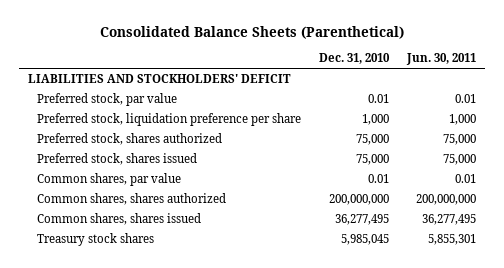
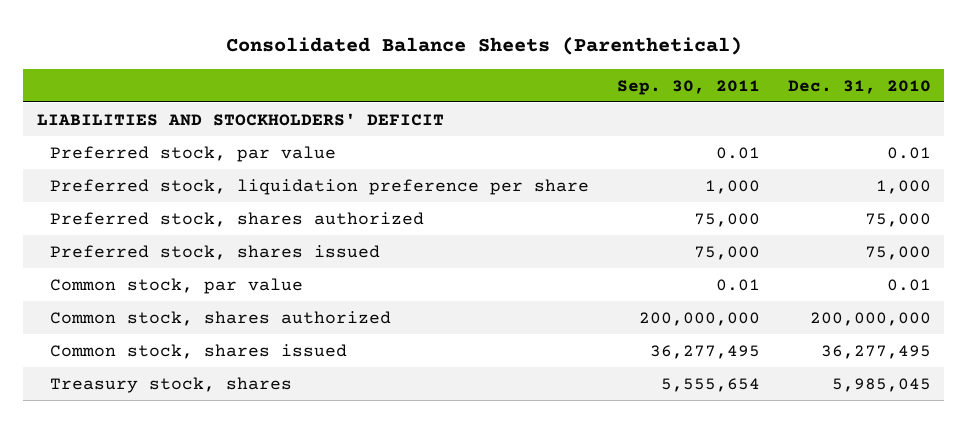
[405,53,476,66] Jun. 30, 2011 -> none
none -> [616,79,760,95] Sep. 30, 2011
[36,172,181,186] Common shares, par value -> [49,277,303,294] Common stock, par value
[36,192,226,205] Common shares, shares authorized -> [49,310,391,326] Common stock, shares authorized
[36,212,201,225] Common shares, shares issued -> [49,343,347,359] Common stock, shares issued
[36,232,154,246] Treasury stock shares -> [49,376,292,393] Treasury stock, shares

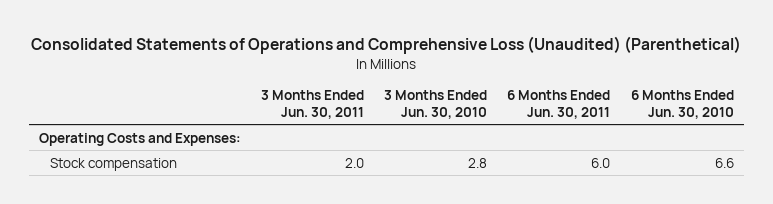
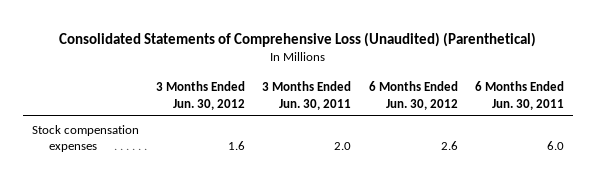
[31,36,742,55] Consolidated Statements of Operations and Comprehensive Loss (Unaudited) (Parenthetical) -> [58,31,536,47] Consolidated Statements of Comprehensive Loss (Unaudited) (Parenthetical)
[384,89,488,119] 3 Months Ended Jun. 30, 2010 -> none
[630,89,734,119] 6 Months Ended Jun. 30, 2010 -> none
none -> [156,81,246,110] 3 Months Ended Jun. 30, 2012
none -> [368,81,458,110] 6 Months Ended Jun. 30, 2012
[39,132,242,146] Operating Costs and Expenses: -> none
[50,157,178,171] Stock compensation -> [31,124,139,153] Stock compensation expenses

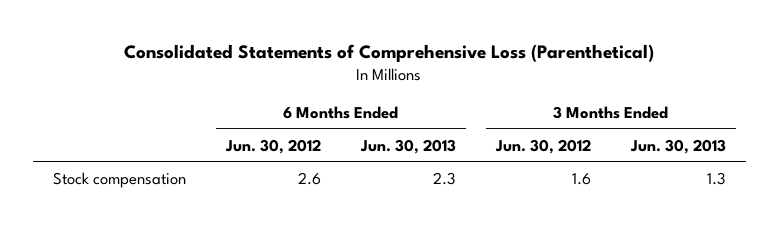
[58,31,536,47] Consolidated Statements of Comprehensive Loss (Unaudited) (Parenthetical) -> [124,43,655,62] Consolidated Statements of Comprehensive Loss (Parenthetical)
[262,81,352,110] 3 Months Ended Jun. 30, 2011 -> none
[475,81,565,110] 6 Months Ended Jun. 30, 2011 -> none
none -> [359,138,456,154] Jun. 30, 2013
none -> [629,138,726,154] Jun. 30, 2013
[31,124,139,153] Stock compensation expenses -> [52,171,186,188] Stock compensation

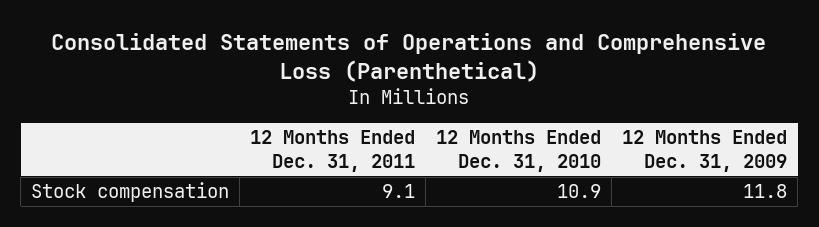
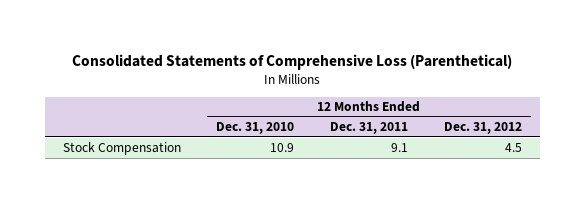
[51,32,767,82] Consolidated Statements of Operations and Comprehensive Loss (Parenthetical) -> [72,53,513,70] Consolidated Statements of Comprehensive Loss (Parenthetical)
[622,130,788,173] 12 Months Ended Dec. 31, 2009 -> none
none -> [443,122,522,135] Dec. 31, 2012
[31,182,230,203] Stock compensation -> [62,142,181,156] Stock Compensation

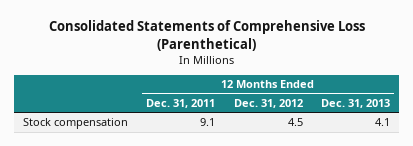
[216,122,295,135] Dec. 31, 2010 -> none
none -> [320,98,390,108] Dec. 31, 2013
[62,142,181,156] Stock Compensation -> [23,118,129,130] Stock compensation

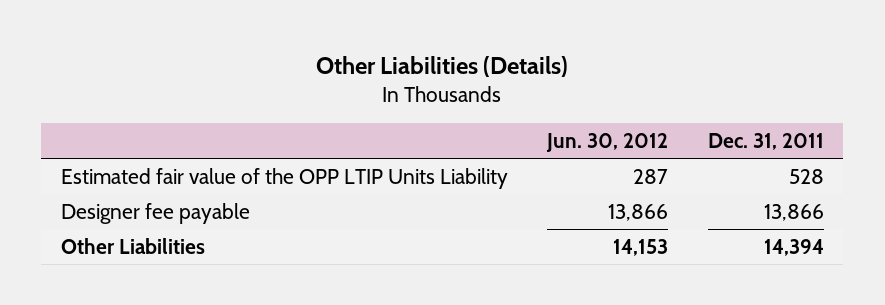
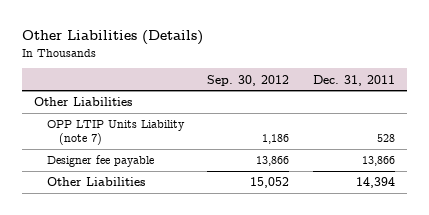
[546,133,669,153] Jun. 30, 2012 -> none
none -> [207,74,290,86] Sep. 30, 2012
none -> [33,97,132,107] Other Liabilities
[61,167,509,189] Estimated fair value of the OPP LTIP Units Liability -> [46,120,185,146] OPP LTIP Units Liability (note 7)

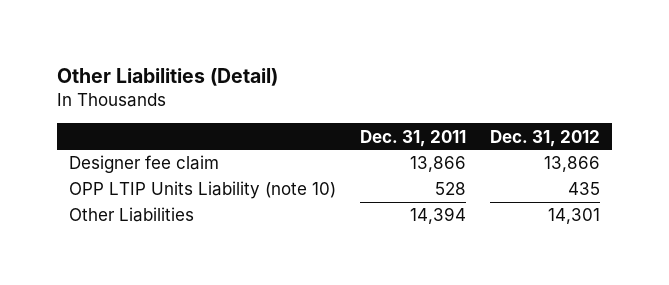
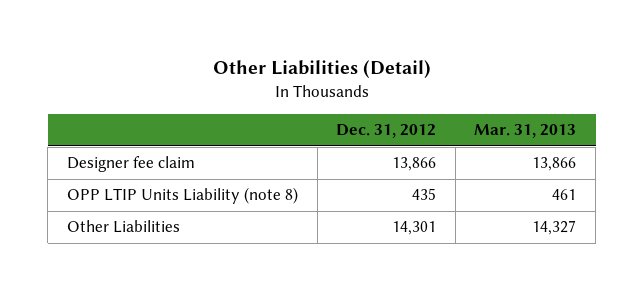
[359,129,466,147] Dec. 31, 2011 -> none
none -> [474,124,577,139] Mar. 31, 2013
[68,181,336,200] OPP LTIP Units Liability (note 10) -> [67,187,299,205] OPP LTIP Units Liability (note 8)

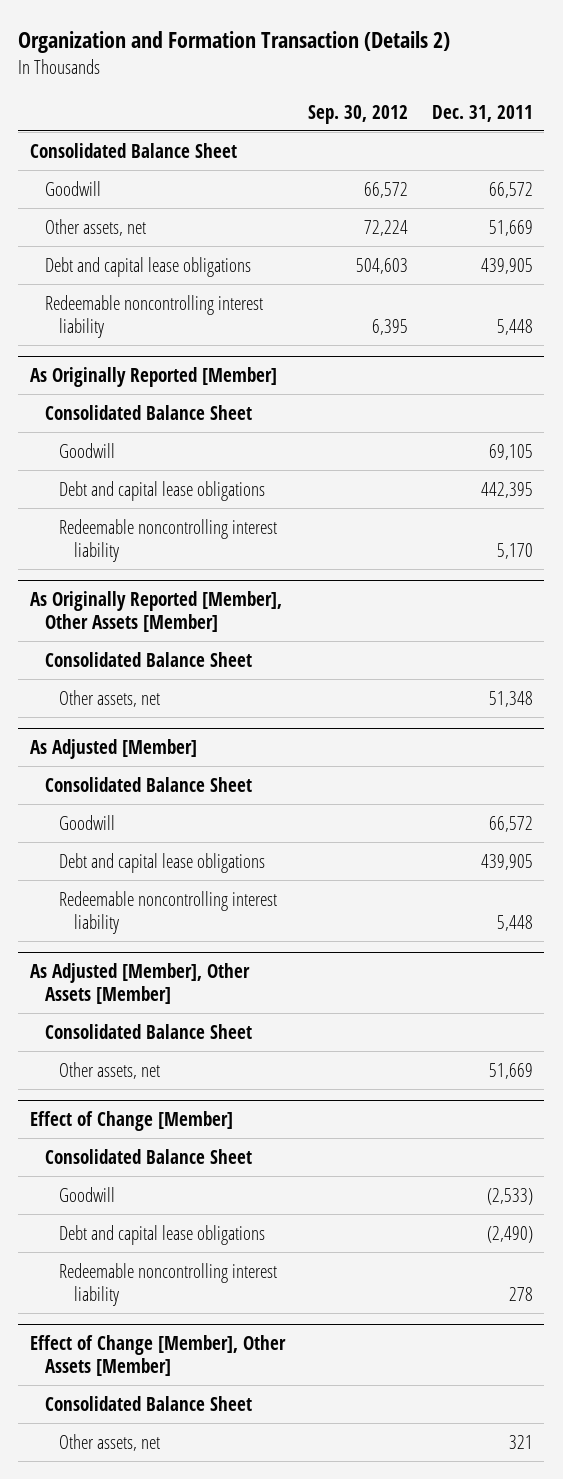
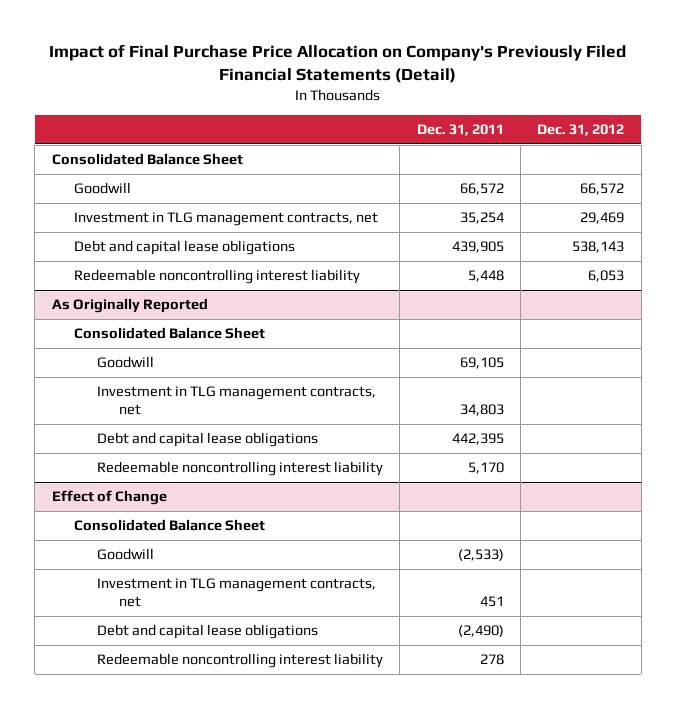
[18,31,451,54] Organization and Formation Transaction (Details 2) -> [49,44,627,84] Impact of Final Purchase Price Allocation on Company's Previously Filed Financial Statements (Detail)
[308,104,409,124] Sep. 30, 2012 -> none
none -> [537,123,625,136] Dec. 31, 2012
[44,218,146,236] Other assets, net -> none
none -> [74,212,379,227] Investment in TLG management contracts, net
[30,367,278,388] As Originally Reported [Member] -> [51,298,208,314] As Originally Reported
none -> [96,386,376,416] Investment in TLG management contracts, net
[30,591,283,633] As Originally Reported [Member], Other Assets [Member] -> none
[44,651,252,667] Consolidated Balance Sheet -> none
[59,689,161,707] Other assets, net -> none
[30,739,198,760] As Adjusted [Member] -> none
[44,776,252,792] Consolidated Balance Sheet -> none
[59,814,116,830] Goodwill -> none
[59,852,266,873] Debt and capital lease obligations -> none
[59,890,278,934] Redeemable noncontrolling interest liability -> none
[30,963,251,1005] As Adjusted [Member], Other Assets [Member] -> none
[44,1023,252,1039] Consolidated Balance Sheet -> none
[59,1061,161,1079] Other assets, net -> none
[30,1111,234,1132] Effect of Change [Member] -> [51,490,167,506] Effect of Change
none -> [96,578,376,608] Investment in TLG management contracts, net
[30,1335,287,1377] Effect of Change [Member], Other Assets [Member] -> none
[44,1395,252,1411] Consolidated Balance Sheet -> none
[59,1433,161,1451] Other assets, net -> none

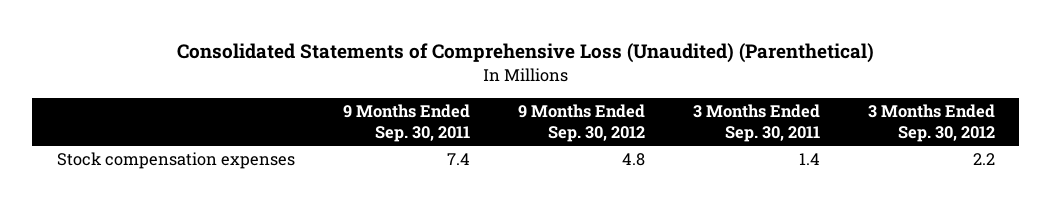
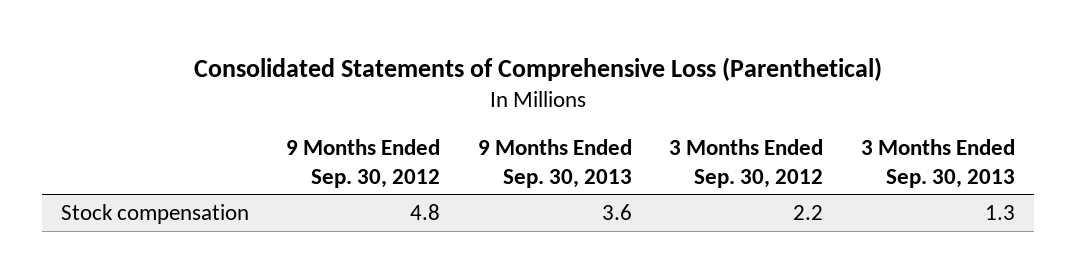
[176,43,874,64] Consolidated Statements of Comprehensive Loss (Unaudited) (Parenthetical) -> [193,56,882,81] Consolidated Statements of Comprehensive Loss (Parenthetical)
[342,104,470,142] 9 Months Ended Sep. 30, 2011 -> none
[693,104,821,142] 3 Months Ended Sep. 30, 2011 -> none
none -> [477,138,632,188] 9 Months Ended Sep. 30, 2013
none -> [860,138,1015,188] 3 Months Ended Sep. 30, 2013
[56,152,295,170] Stock compensation expenses -> [60,204,249,225] Stock compensation

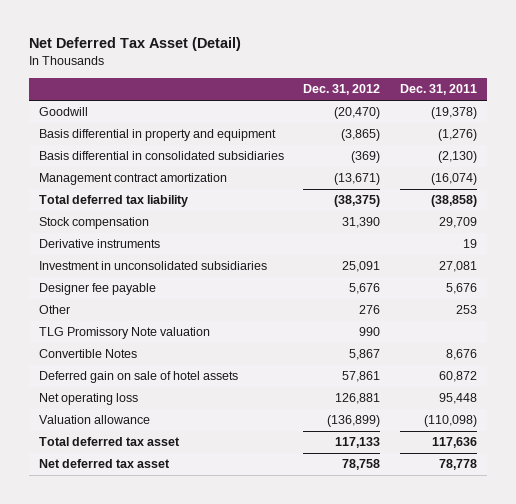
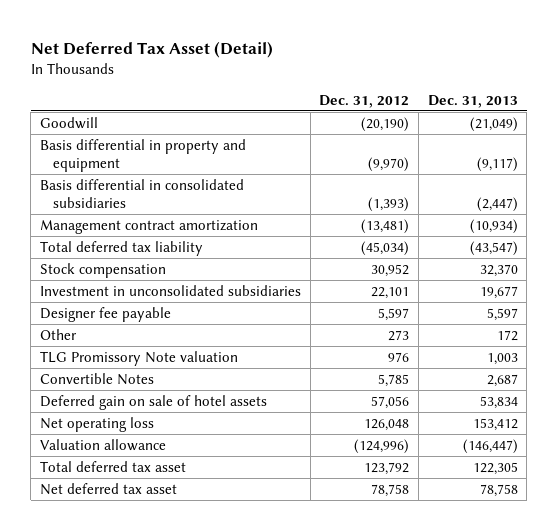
[399,84,477,96] Dec. 31, 2011 -> none
none -> [427,94,518,108] Dec. 31, 2013
[38,239,160,249] Derivative instruments -> none
[334,107,381,120] (20,470) -> [361,116,410,132] (20,190)
[341,129,381,142] (3,865) -> [368,156,410,172] (9,970)
[351,151,381,164] (369) -> [368,196,410,212] (1,393)
[334,173,381,186] (13,671) -> [361,218,410,234] (13,481)
[334,195,381,208] (38,375) -> [361,240,410,256] (45,034)
[342,217,381,229] 31,390 -> [371,263,410,277] 30,952
[342,261,381,273] 25,091 -> [371,286,410,299] 22,101
[349,283,381,295] 5,676 -> [378,307,410,321] 5,597
[359,305,381,315] 276 -> [388,329,410,341] 273
[359,327,381,337] 990 -> [388,351,410,362] 976
[349,349,381,361] 5,867 -> [378,373,410,387] 5,785
[342,371,381,383] 57,861 -> [371,395,410,409] 57,056
[335,393,381,405] 126,881 -> [364,418,410,431] 126,048
[327,415,381,428] (136,899) -> [354,438,410,454] (124,996)
[335,437,381,449] 117,133 -> [364,461,410,475] 123,792

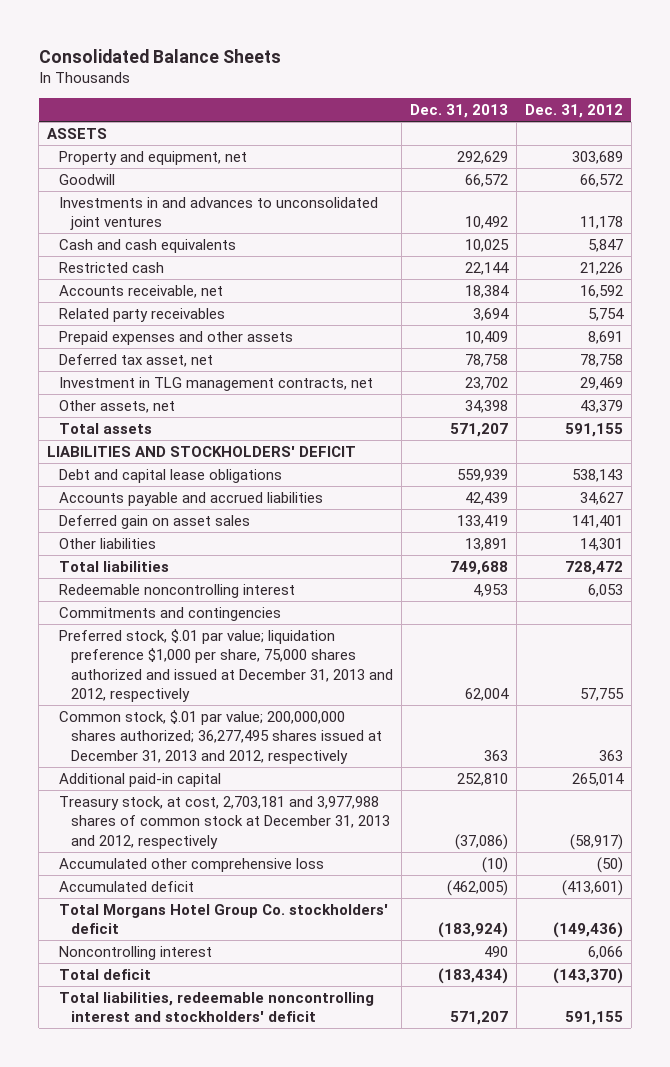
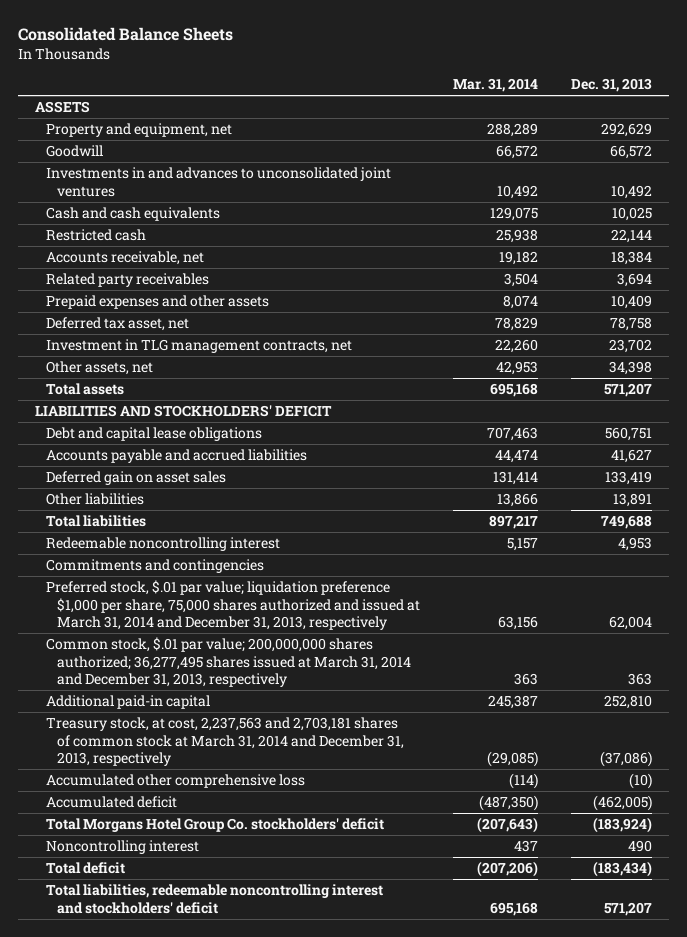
[524,104,623,119] Dec. 31, 2012 -> none
none -> [453,78,539,93] Mar. 31, 2014
[456,468,508,482] 559,939 -> [605,427,653,442] 560,751
[464,491,508,505] 42,439 -> [611,449,653,464] 41,627
[59,628,393,702] Preferred stock, $.01 par value; liquidation preference $1,000 per share, 75,000 shares authorized and issued at December 31, 2013 and 2012, respectively -> [46,580,421,631] Preferred stock, $.01 par value; liquidation preference $1,000 per share, 75,000 shares authorized and issued at March 31, 2014 and December 31, 2013, respectively
[59,709,382,764] Common stock, $.01 par value; 200,000,000 shares authorized; 36,277,495 shares issued at December 31, 2013 and 2012, respectively -> [46,637,412,688] Common stock, $.01 par value; 200,000,000 shares authorized; 36,277,495 shares issued at March 31, 2014 and December 31, 2013, respectively
[59,795,390,849] Treasury stock, at cost, 2,703,181 and 3,977,988 shares of common stock at December 31, 2013 and 2012, respectively -> [46,717,405,767] Treasury stock, at cost, 2,237,563 and 2,703,181 shares of common stock at March 31, 2014 and December 31, 2013, respectively

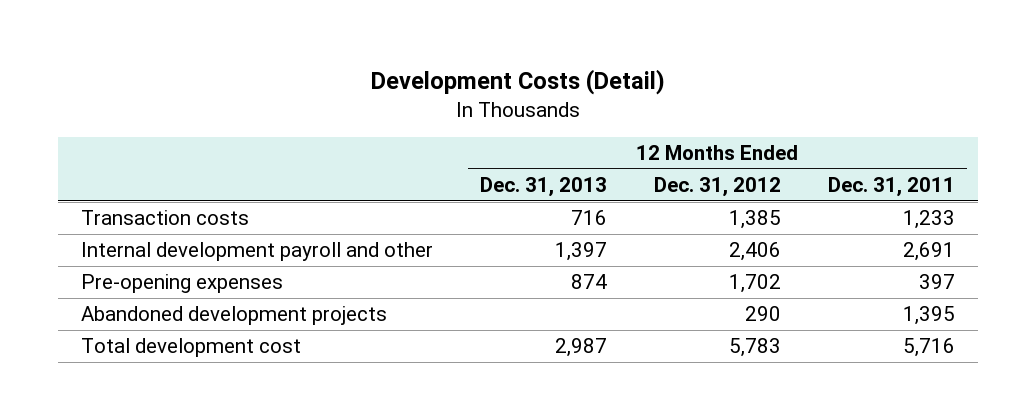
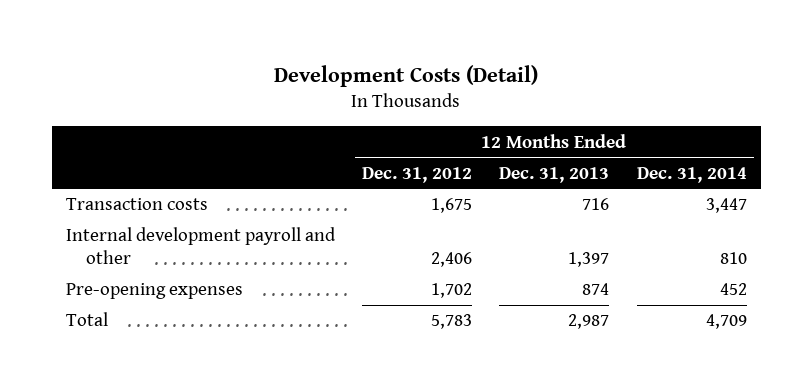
[827,177,955,198] Dec. 31, 2011 -> none
none -> [636,166,747,183] Dec. 31, 2014
[728,210,781,230] 1,385 -> [430,198,472,214] 1,675
[81,306,388,326] Abandoned development projects -> none
[81,338,302,358] Total development cost -> [65,312,108,327] Total

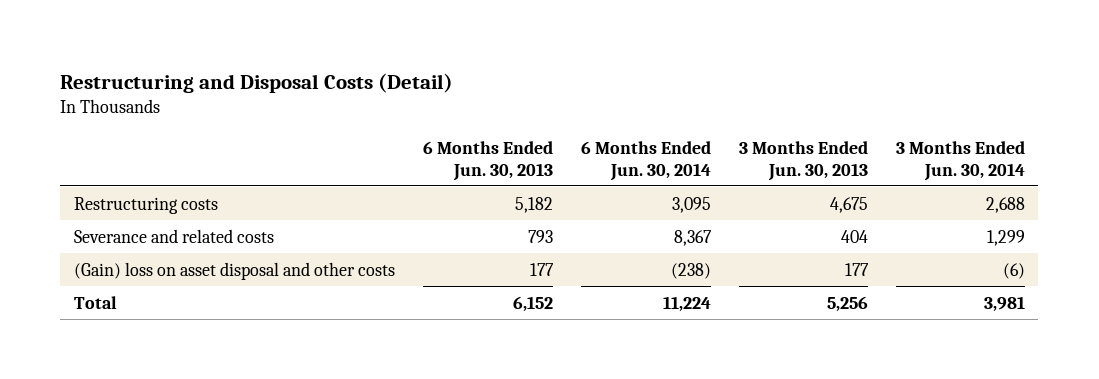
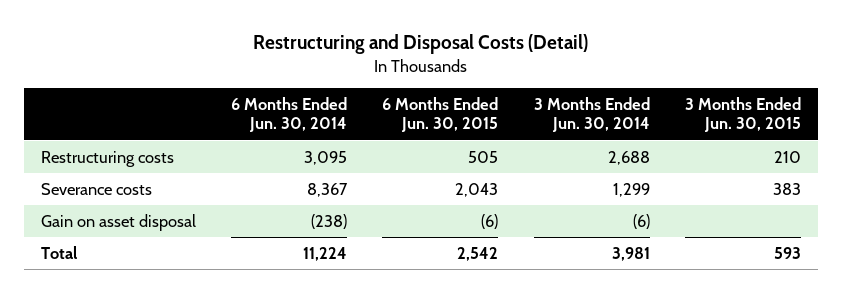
[423,141,554,181] 6 Months Ended Jun. 30, 2013 -> none
[738,141,868,181] 3 Months Ended Jun. 30, 2013 -> none
none -> [382,97,499,133] 6 Months Ended Jun. 30, 2015
none -> [684,97,801,133] 3 Months Ended Jun. 30, 2015
[74,228,275,243] Severance and related costs -> [41,182,153,195] Severance costs
[74,261,396,280] (Gain) loss on asset disposal and other costs -> [41,213,197,231] Gain on asset disposal

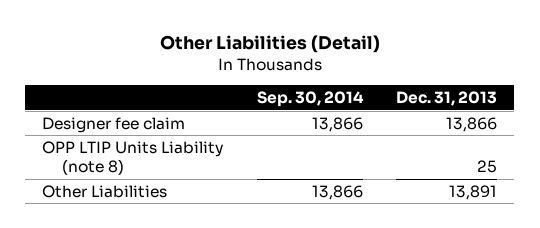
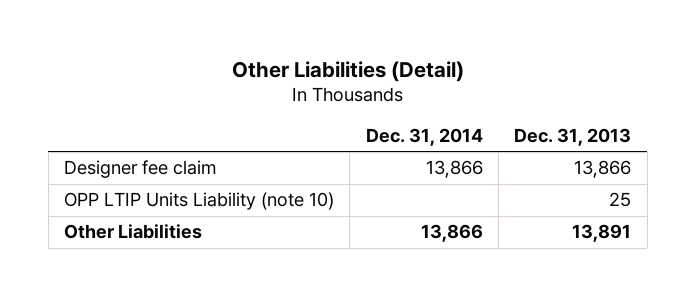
[256,90,364,107] Sep. 30, 2014 -> none
none -> [365,127,483,146] Dec. 31, 2014
[42,140,224,176] OPP LTIP Units Liability (note 8) -> [63,192,334,211] OPP LTIP Units Liability (note 10)

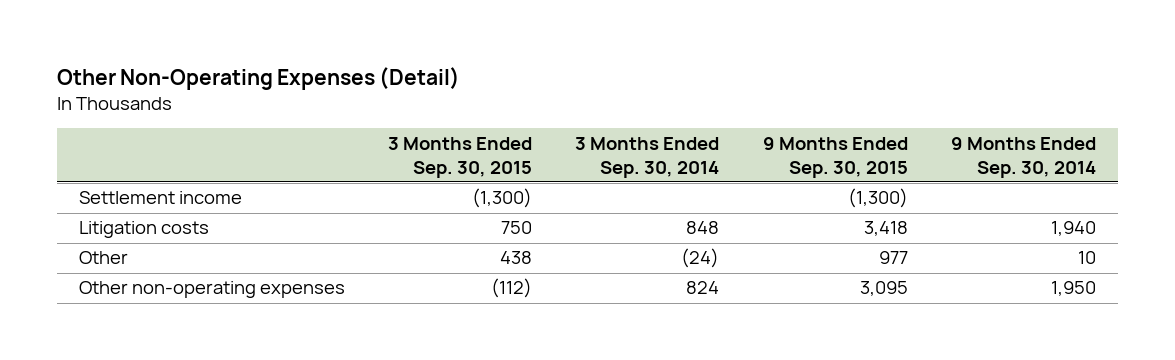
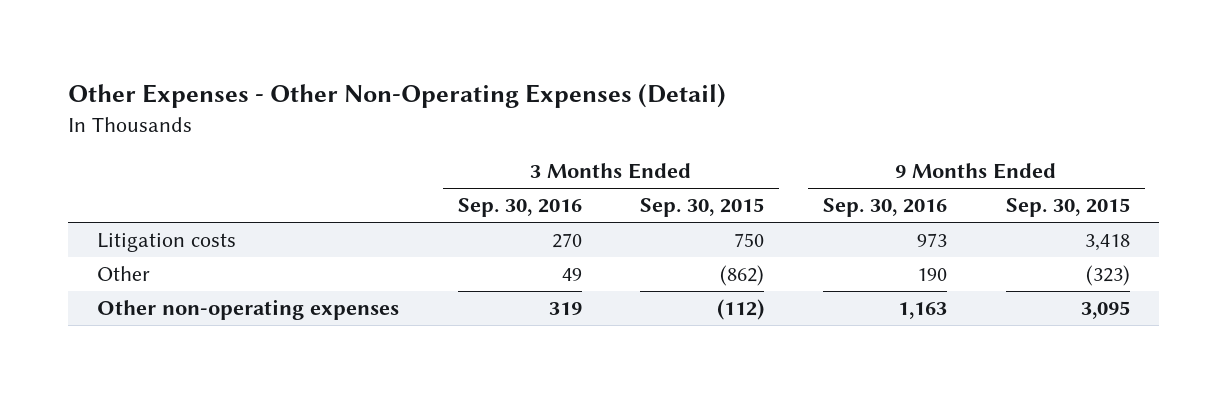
[57,67,461,91] Other Non-Operating Expenses (Detail) -> [67,83,726,109] Other Expenses - Other Non-Operating Expenses (Detail)
[575,136,720,178] 3 Months Ended Sep. 30, 2014 -> none
[951,136,1097,178] 9 Months Ended Sep. 30, 2014 -> none
none -> [457,198,582,218] Sep. 30, 2016
none -> [823,198,948,218] Sep. 30, 2016
[78,191,242,205] Settlement income -> none
[500,251,533,265] 438 -> [720,265,765,287] (862)
[878,251,908,265] 977 -> [1085,265,1130,287] (323)

